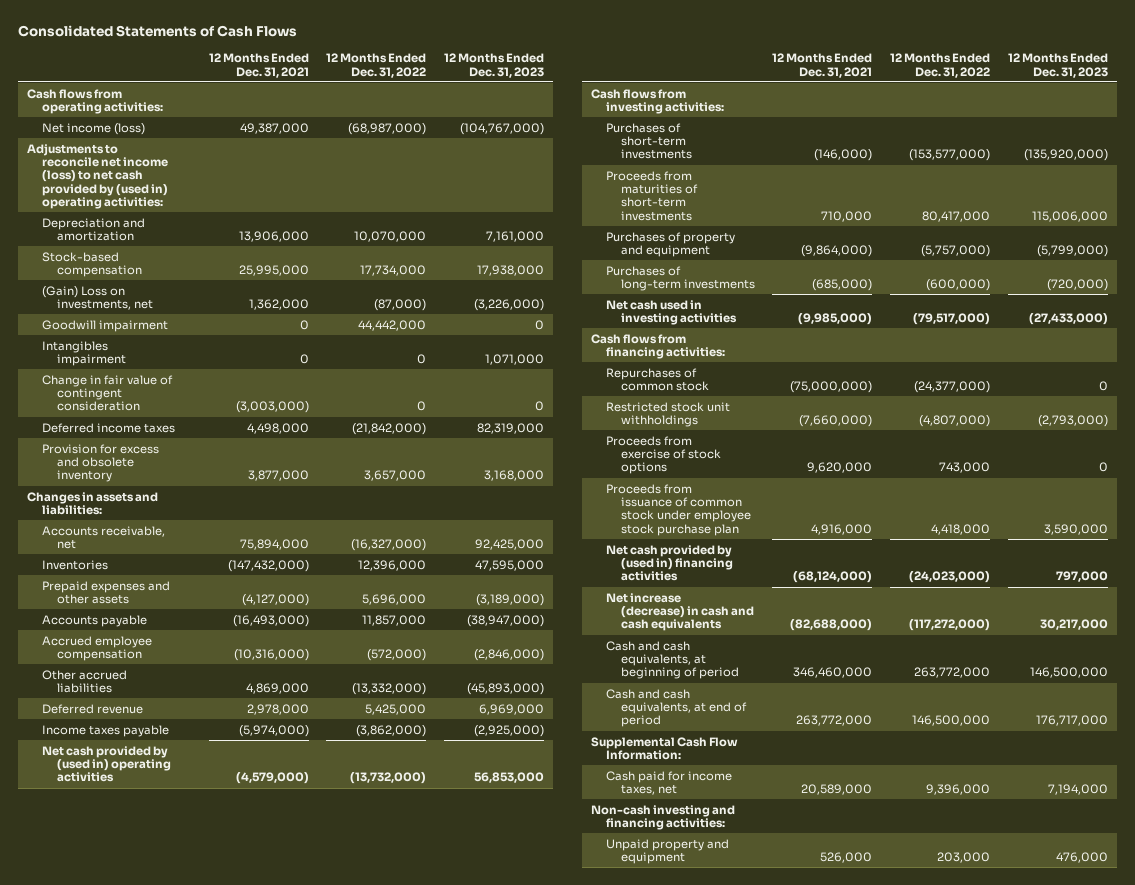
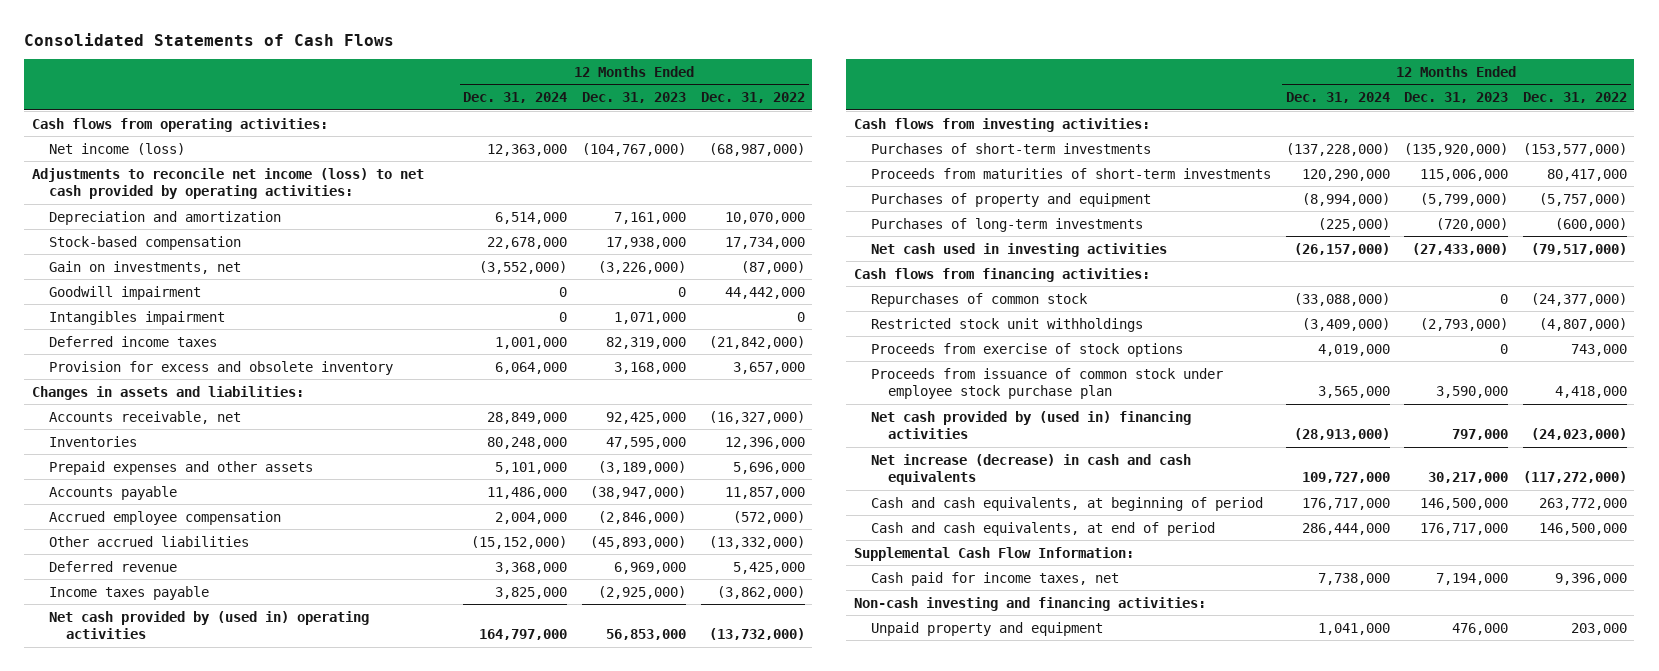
[208,53,309,78] 12 Months Ended Dec. 31, 2021 -> none
none -> [463,92,568,104] Dec. 31, 2024
[26,143,168,210] Adjustments to reconcile net income (loss) to net cash provided by (used in) operating activities: -> [31,167,424,200] Adjustments to reconcile net income (loss) to net cash provided by operating activities:
[41,285,153,311] (Gain) Loss on investments, net -> [48,260,241,274] Gain on investments, net
[41,374,173,412] Change in fair value of contingent consideration -> none

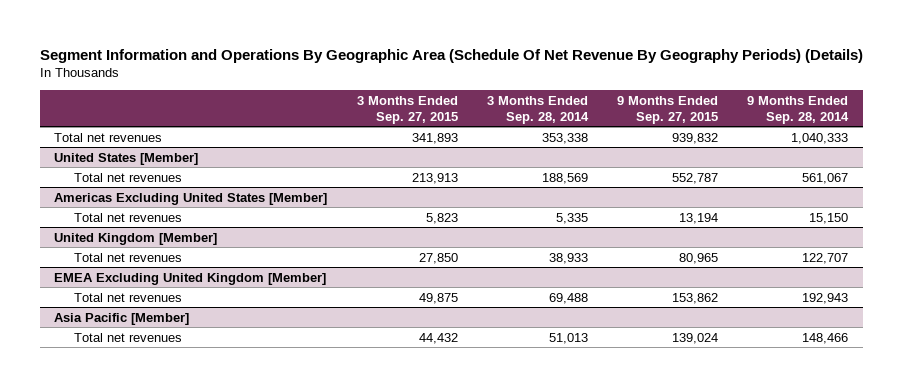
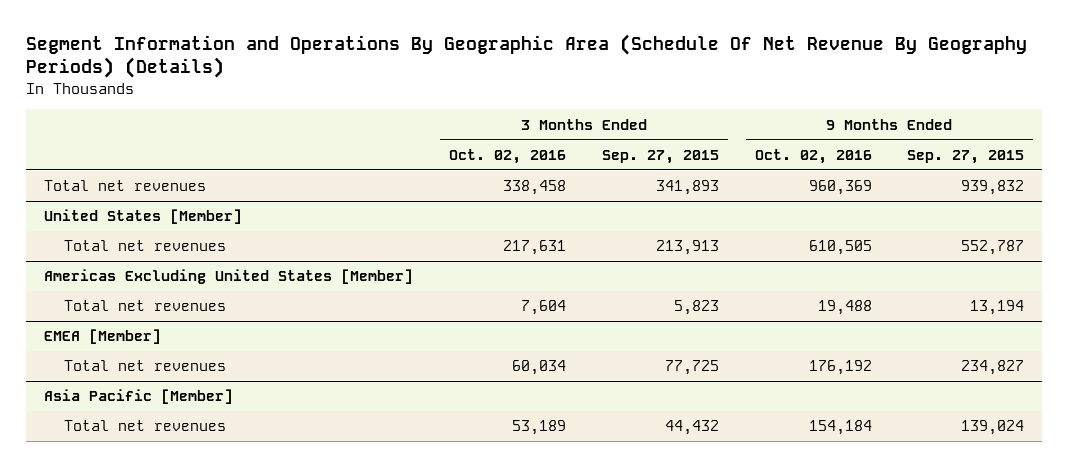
[486,96,589,124] 3 Months Ended Sep. 28, 2014 -> none
[747,96,850,124] 9 Months Ended Sep. 28, 2014 -> none
none -> [448,148,566,164] Oct. 02, 2016
none -> [754,148,872,164] Oct. 02, 2016
[54,232,218,245] United Kingdom [Member] -> none
[54,272,327,285] EMEA Excluding United Kingdom [Member] -> none
[74,292,183,302] Total net revenues -> none
none -> [44,329,162,345] EMEA [Member]
[418,252,458,264] 27,850 -> [664,360,719,376] 77,725
[679,252,719,264] 80,965 -> [961,360,1025,376] 234,827

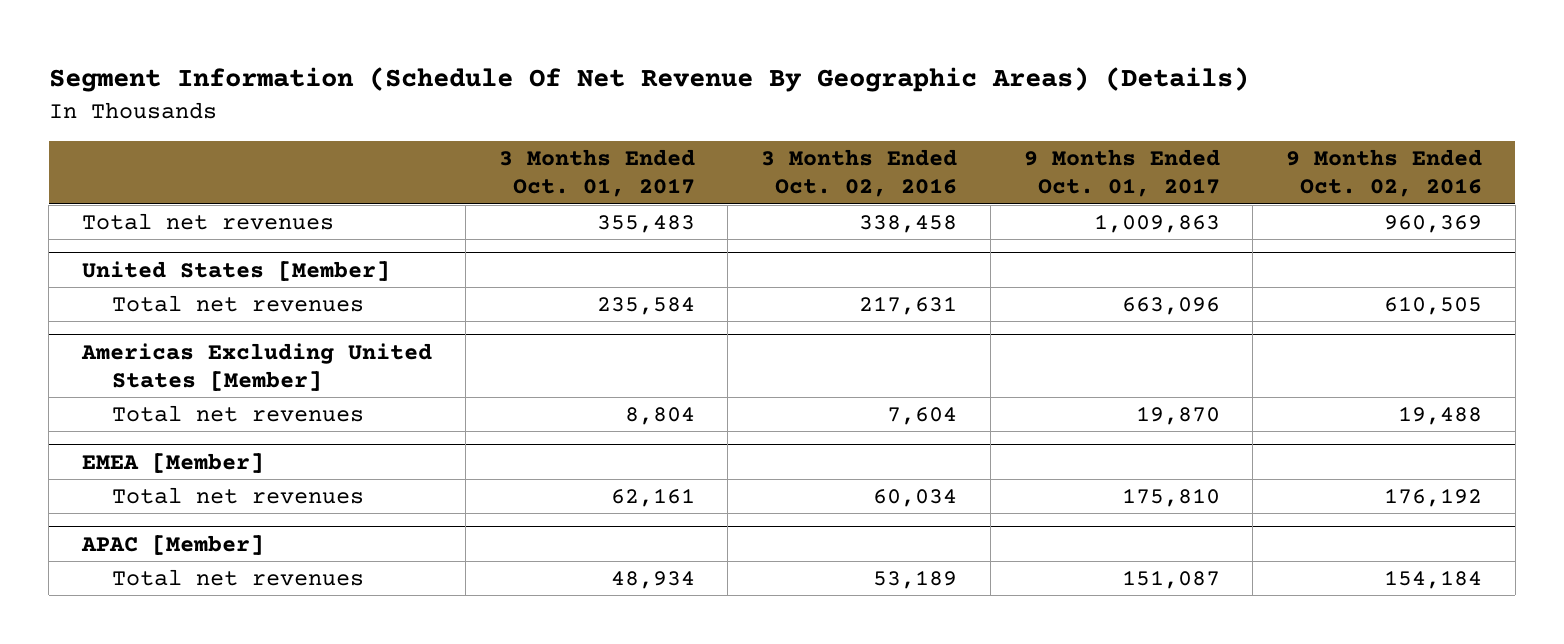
[26,33,1028,79] Segment Information and Operations By Geographic Area (Schedule Of Net Revenue By Geography Periods) (Details) -> [48,66,1249,92] Segment Information (Schedule Of Net Revenue By Geographic Areas) (Details)
[601,149,719,164] Sep. 27, 2015 -> none
[907,149,1025,164] Sep. 27, 2015 -> none
none -> [498,149,695,198] 3 Months Ended Oct. 01, 2017
none -> [1023,149,1220,198] 9 Months Ended Oct. 01, 2017
[44,389,234,405] Asia Pacific [Member] -> [81,534,265,555] APAC [Member]

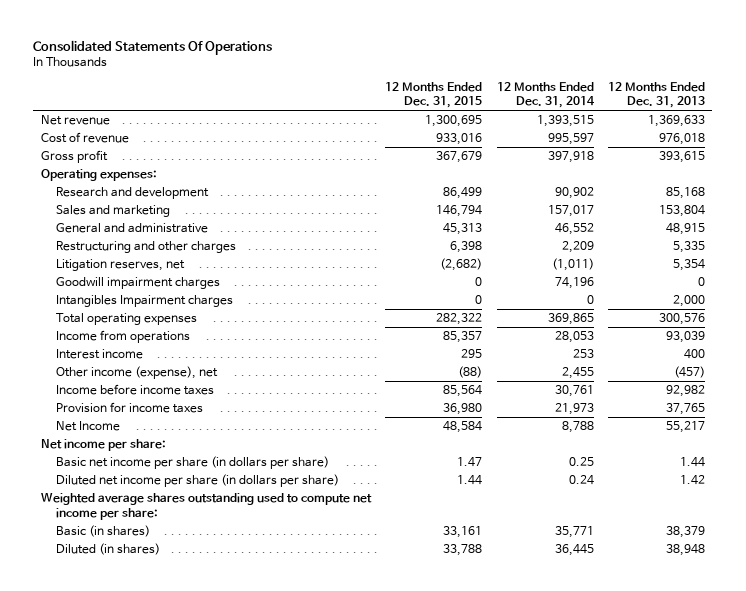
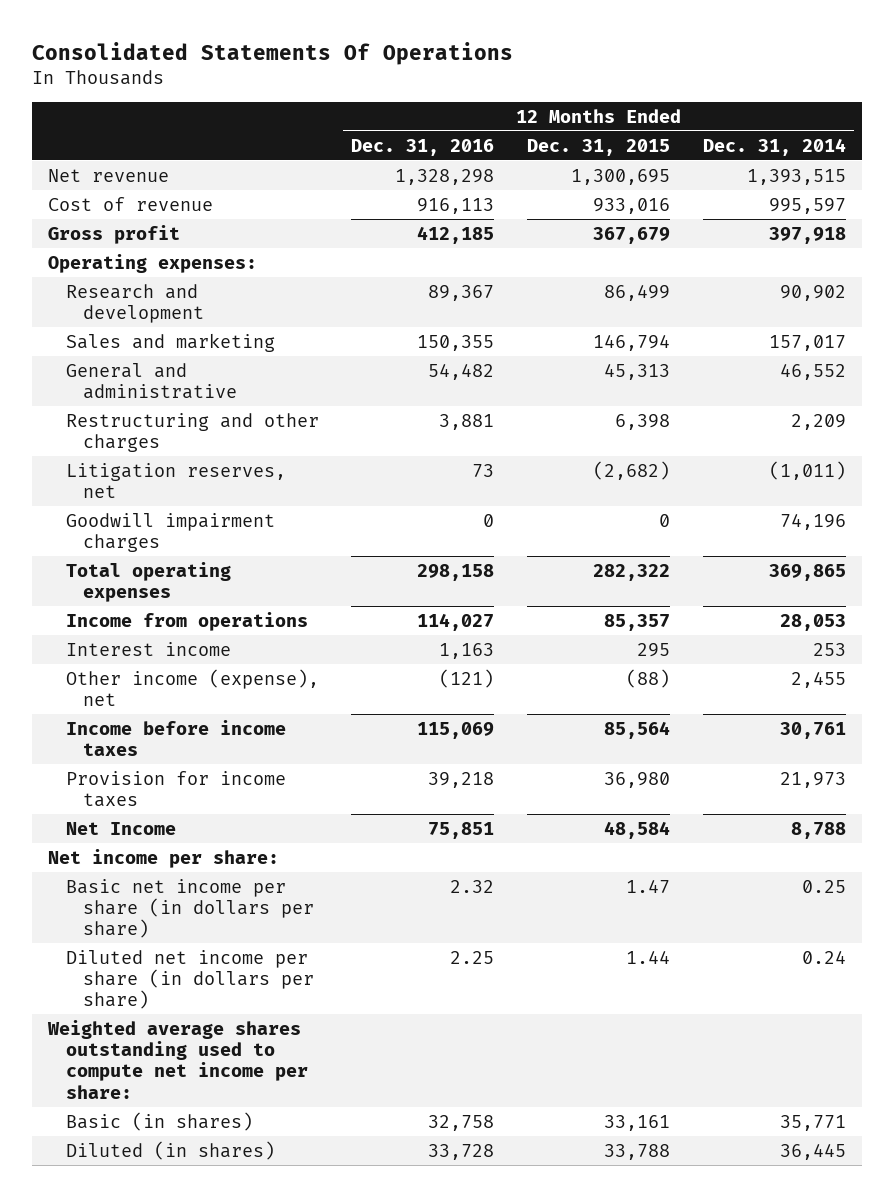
[608,82,706,109] 12 Months Ended Dec. 31, 2013 -> none
none -> [351,138,495,156] Dec. 31, 2016
[56,295,234,308] Intangibles Impairment charges -> none

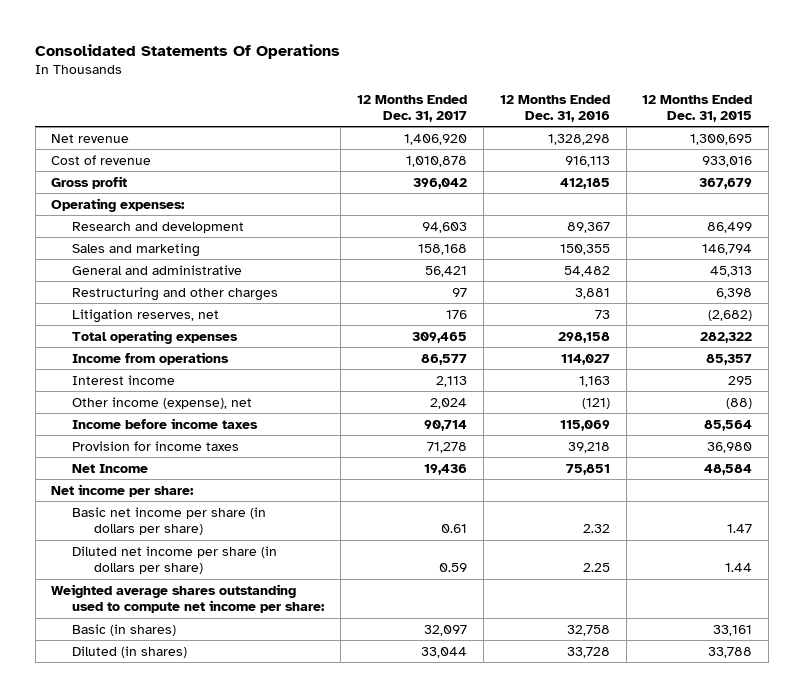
[702,137,846,156] Dec. 31, 2014 -> none
none -> [357,94,468,123] 12 Months Ended Dec. 31, 2017
[65,512,275,552] Goodwill impairment charges -> none

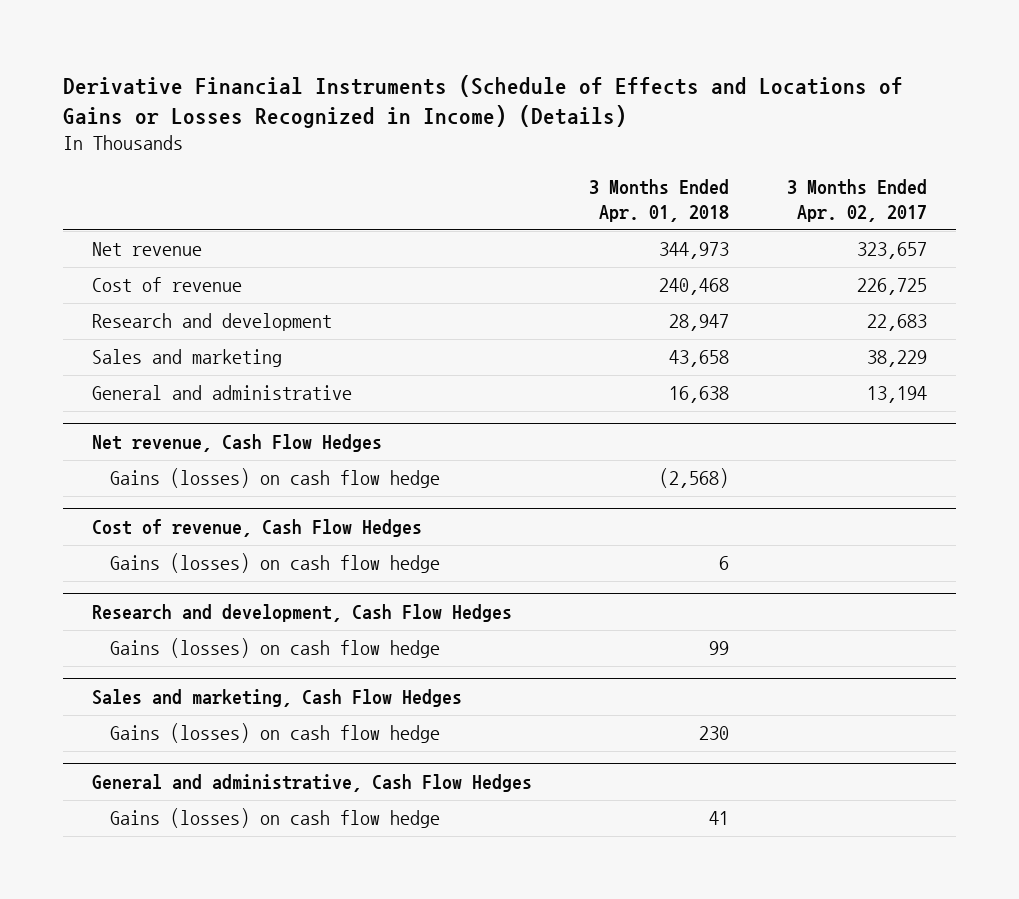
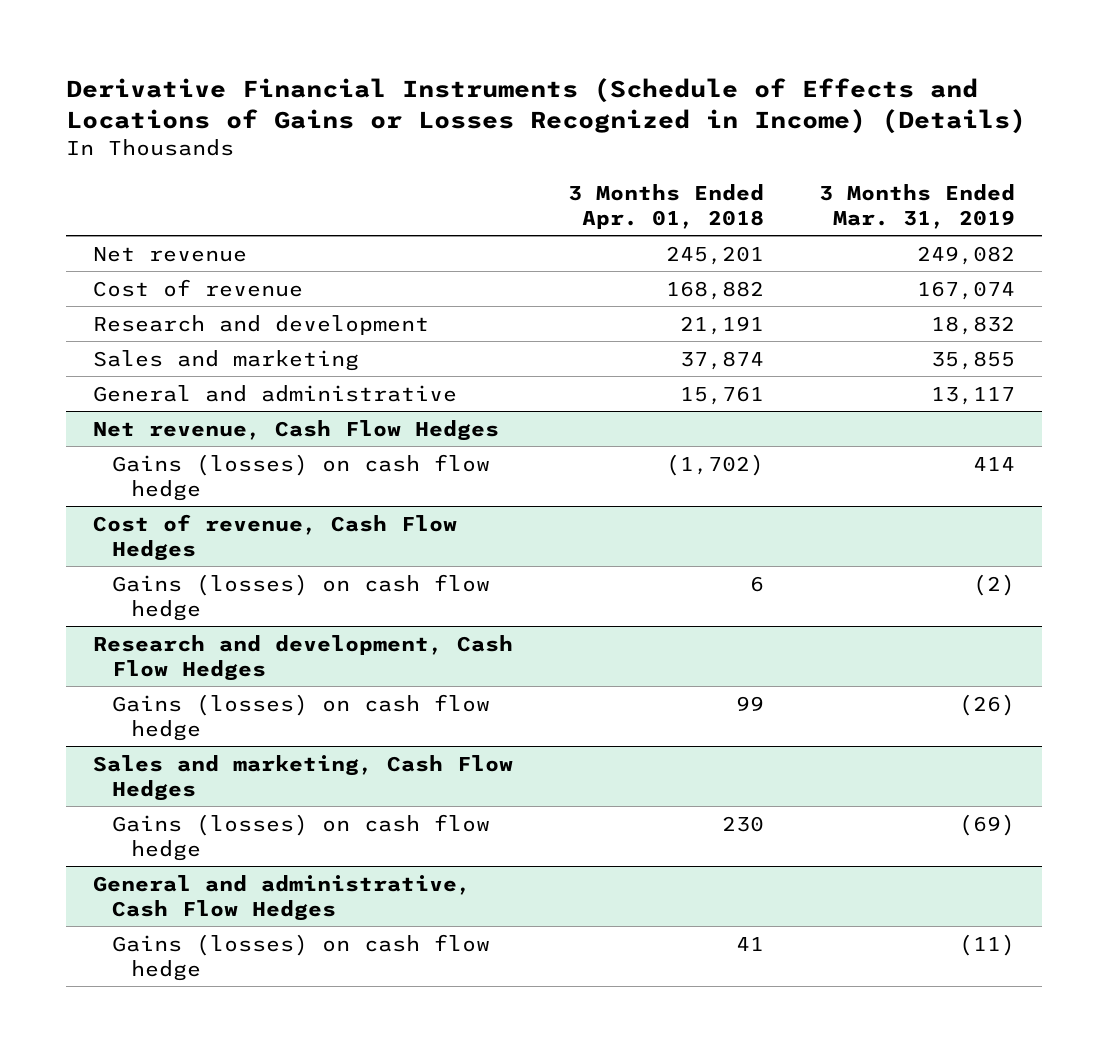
[787,178,928,222] 3 Months Ended Apr. 02, 2017 -> none
none -> [818,183,1015,229] 3 Months Ended Mar. 31, 2019
[659,242,730,260] 344,973 -> [666,245,765,265] 245,201
[659,278,730,296] 240,468 -> [666,280,765,300] 168,882
[669,314,730,332] 28,947 -> [680,315,765,335] 21,191
[669,350,730,368] 43,658 -> [680,350,765,370] 37,874
[669,386,730,404] 16,638 -> [680,385,765,405] 15,761
[659,468,730,489] (2,568) -> [666,453,765,476] (1,702)

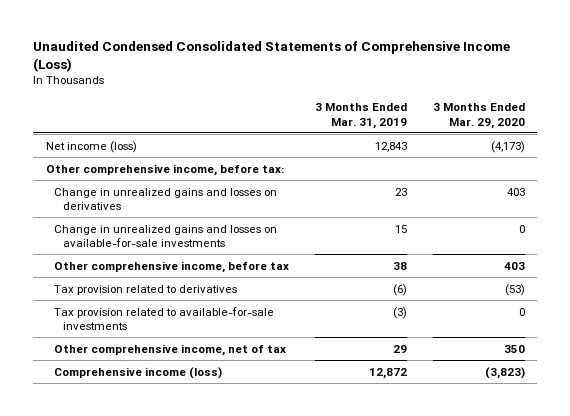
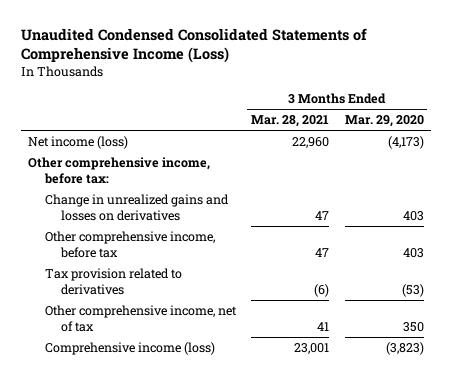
[314,103,407,129] 3 Months Ended Mar. 31, 2019 -> none
none -> [251,115,330,128] Mar. 28, 2021
[54,224,278,247] Change in unrealized gains and losses on available-for-sale investments -> none
[54,306,275,330] Tax provision related to available-for-sale investments -> none

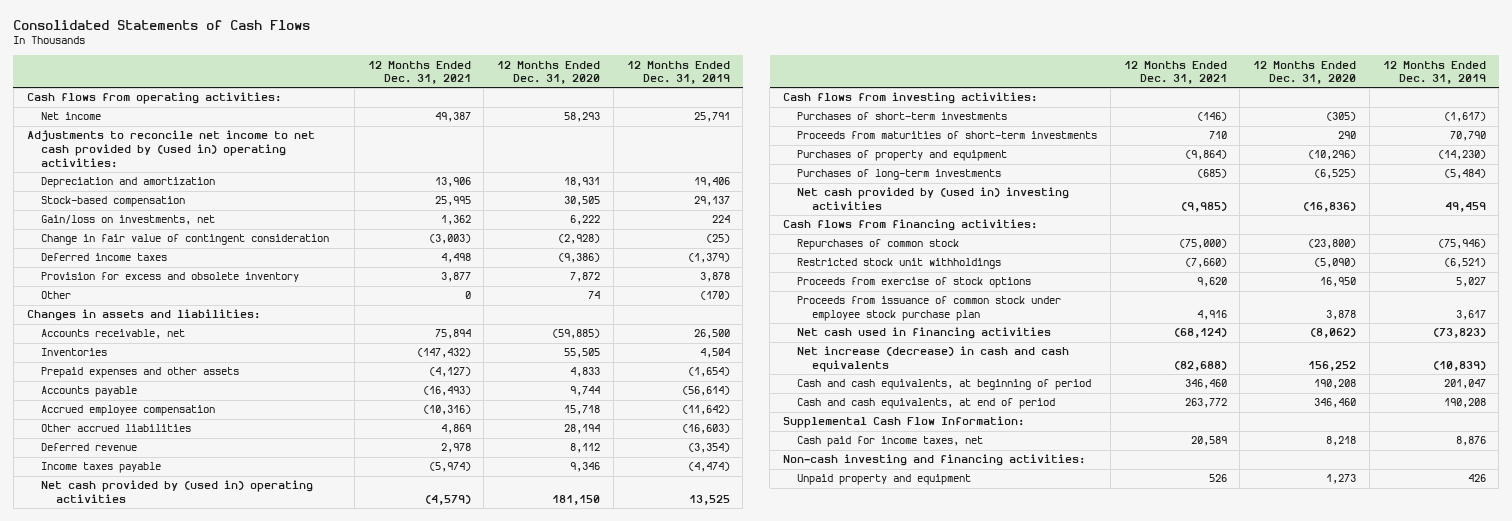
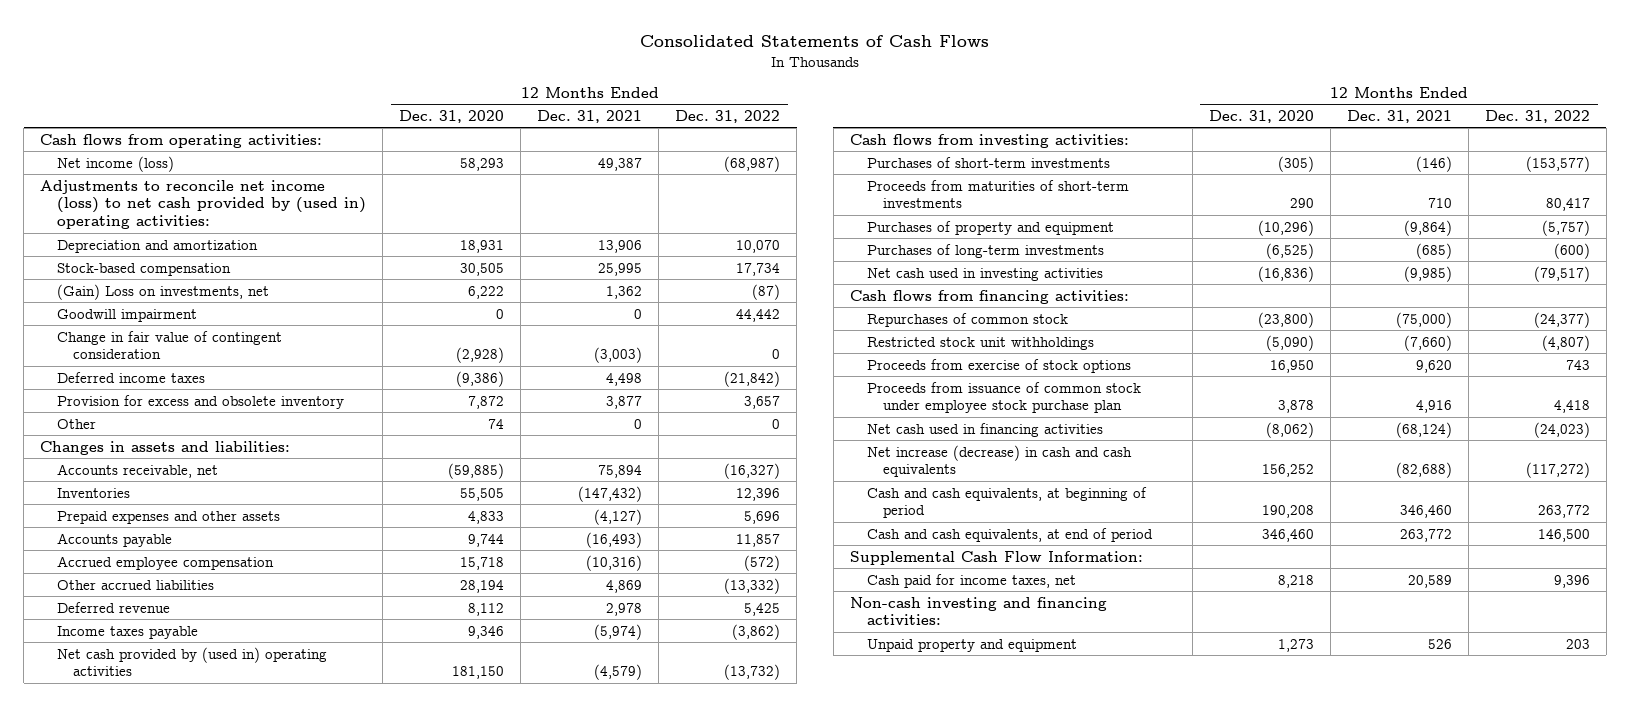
[626,60,730,85] 12 Months Ended Dec. 31, 2019 -> none
none -> [675,109,781,123] Dec. 31, 2022
[41,112,102,121] Net income -> [56,155,174,172] Net income (loss)
[26,130,315,168] Adjustments to reconcile net income to net cash provided by (used in) operating activities: -> [40,179,366,230] Adjustments to reconcile net income (loss) to net cash provided by (used in) operating activities:
[41,215,216,226] Gain/loss on investments, net -> [56,283,269,300] (Gain) Loss on investments, net
none -> [56,308,197,322] Goodwill impairment
[797,187,1070,210] Net cash provided by (used in) investing activities -> [866,267,1103,281] Net cash used in investing activities

